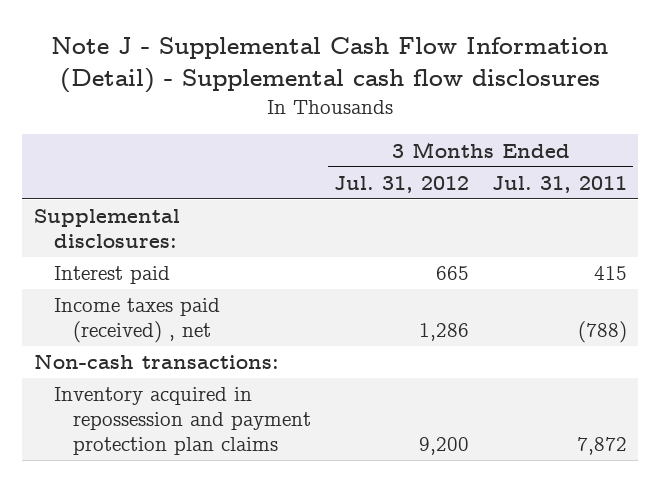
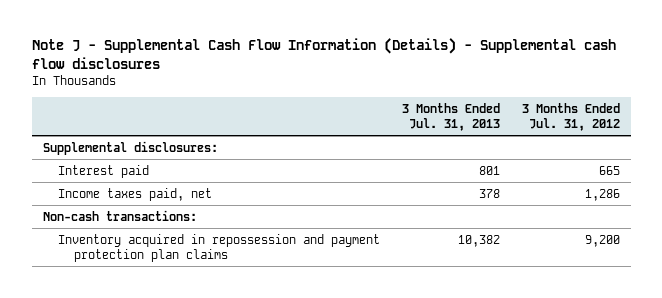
[51,37,609,94] Note J - Supplemental Cash Flow Information (Detail) - Supplemental cash flow disclosures -> [31,38,616,69] Note J - Supplemental Cash Flow Information (Details) - Supplemental cash flow disclosures
[492,175,628,193] Jul. 31, 2011 -> none
none -> [401,102,500,132] 3 Months Ended Jul. 31, 2013
[53,298,220,344] Income taxes paid (received) , net -> [58,187,213,201] Income taxes paid, net

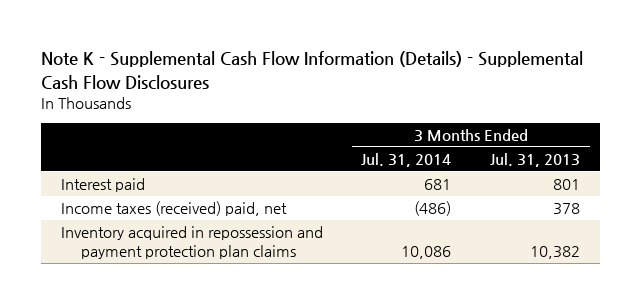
[31,38,616,69] Note J - Supplemental Cash Flow Information (Details) - Supplemental cash flow disclosures -> [41,51,584,90] Note K - Supplemental Cash Flow Information (Details) - Supplemental Cash Flow Disclosures
[521,102,620,132] 3 Months Ended Jul. 31, 2012 -> none
none -> [361,153,452,168] Jul. 31, 2014
[42,140,218,155] Supplemental disclosures: -> none
[42,209,197,221] Non-cash transactions: -> none
[58,187,213,201] Income taxes paid, net -> [60,201,287,217] Income taxes (received) paid, net

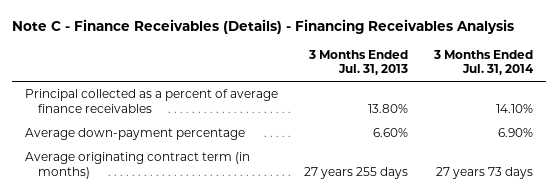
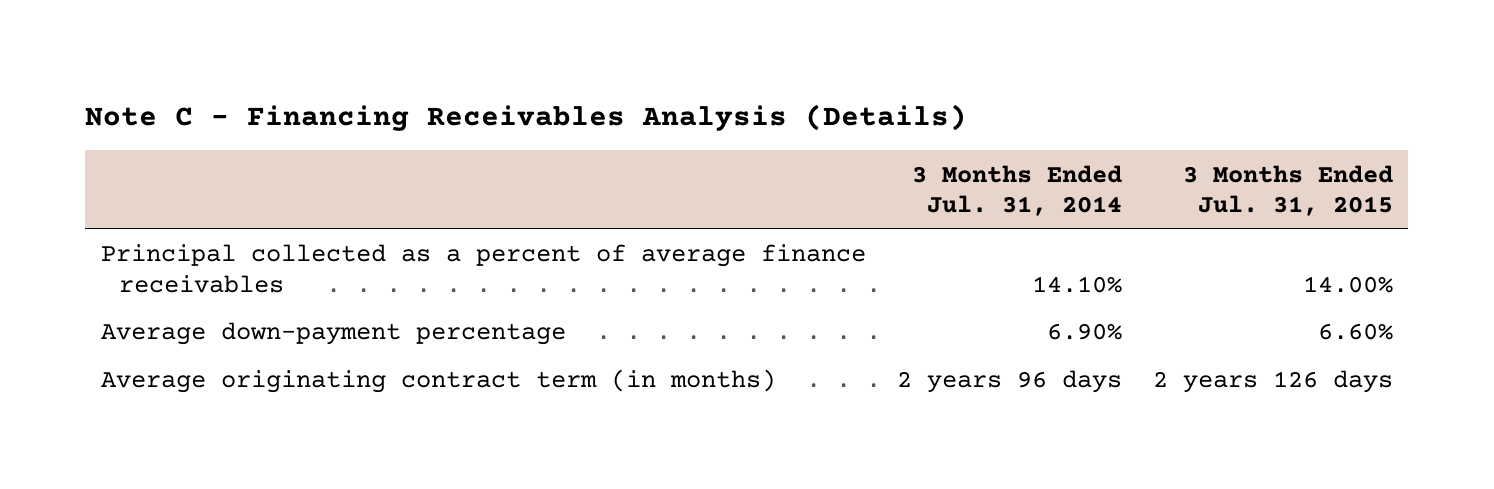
[12,18,515,34] Note C - Finance Receivables (Details) - Financing Receivables Analysis -> [85,103,968,131] Note C - Financing Receivables Analysis (Details)
[307,49,408,76] 3 Months Ended Jul. 31, 2013 -> none
none -> [1182,164,1393,217] 3 Months Ended Jul. 31, 2015
[435,166,533,179] 27 years 73 days -> [896,370,1122,394] 2 years 96 days

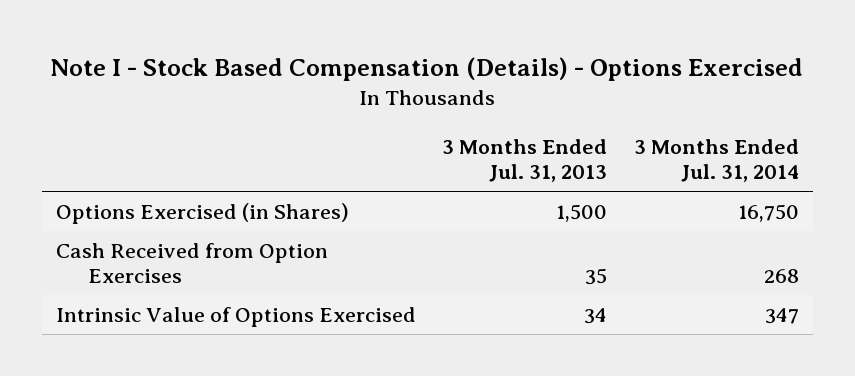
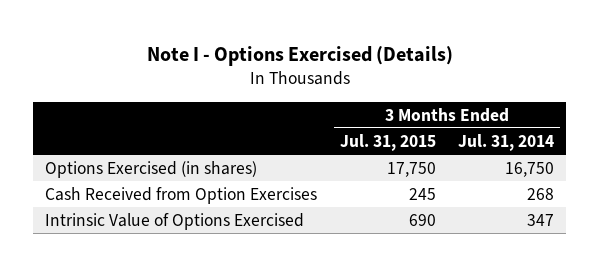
[50,56,804,81] Note I - Stock Based Compensation (Details) - Options Exercised -> [146,45,453,66] Note I - Options Exercised (Details)
[442,138,608,183] 3 Months Ended Jul. 31, 2013 -> none
none -> [339,133,436,151] Jul. 31, 2015
[55,202,349,224] Options Exercised (in Shares) -> [44,160,257,178] Options Exercised (in shares)

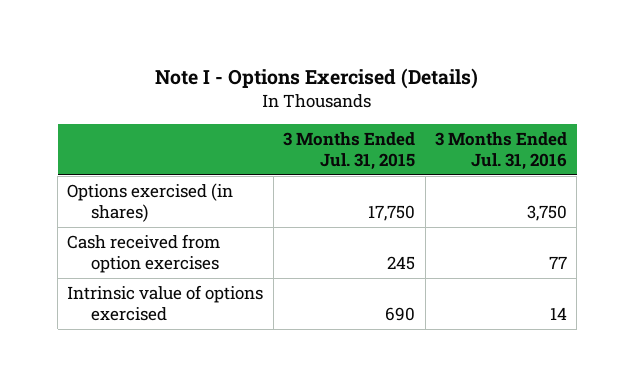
[458,133,555,151] Jul. 31, 2014 -> none
none -> [435,131,568,171] 3 Months Ended Jul. 31, 2016
[44,160,257,178] Options Exercised (in shares) -> [67,182,234,223] Options exercised (in shares)
[44,186,317,204] Cash Received from Option Exercises -> [67,233,221,274] Cash received from option exercises
[44,212,304,230] Intrinsic Value of Options Exercised -> [67,284,264,322] Intrinsic value of options exercised

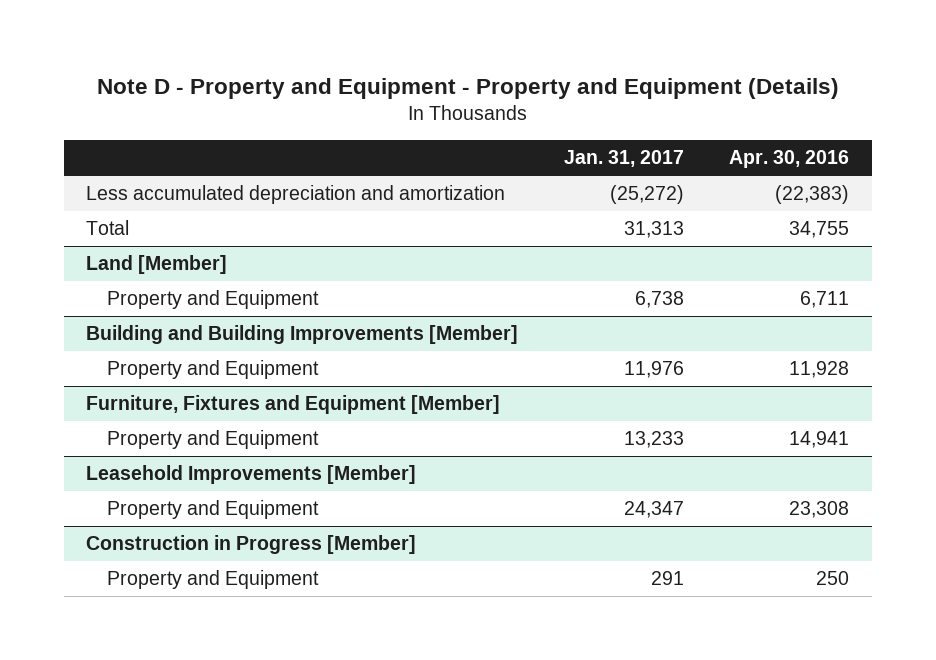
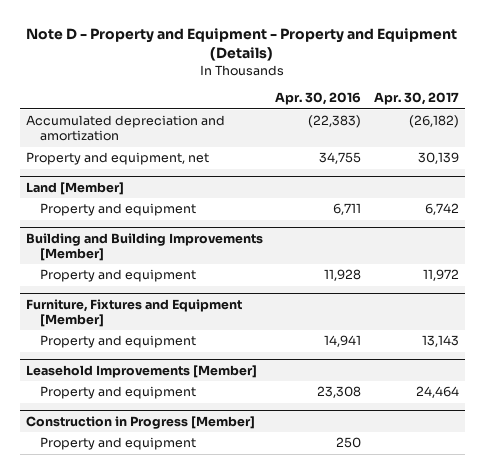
[563,150,684,168] Jan. 31, 2017 -> none
none -> [373,92,459,106] Apr. 30, 2017
[86,185,506,205] Less accumulated depreciation and amortization -> [25,115,225,142] Accumulated depreciation and amortization
[86,220,130,236] Total -> [25,152,209,166] Property and equipment, net
[106,290,319,310] Property and Equipment -> [40,203,197,217] Property and equipment
[106,360,319,380] Property and Equipment -> [40,269,197,283] Property and equipment
[106,430,319,450] Property and Equipment -> [40,335,197,349] Property and equipment
[106,500,319,520] Property and Equipment -> [40,386,197,400] Property and equipment
[106,570,319,590] Property and Equipment -> [40,437,197,451] Property and equipment

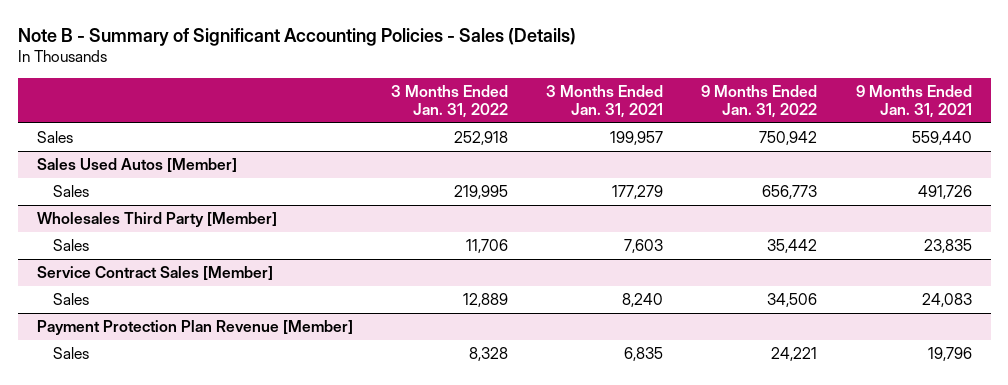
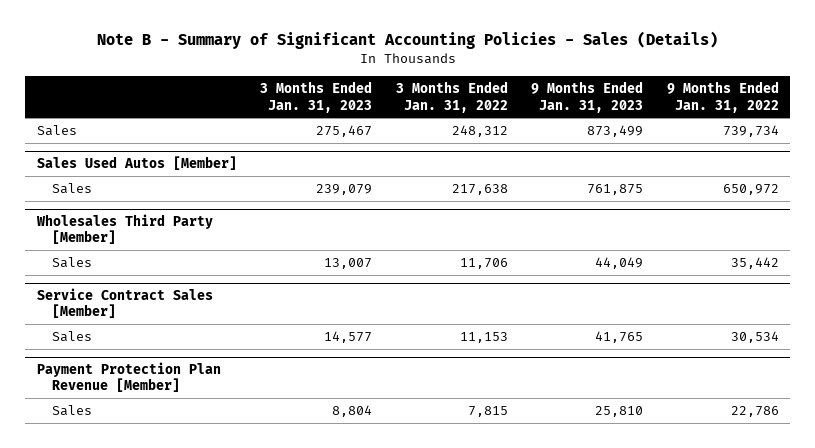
[546,85,664,118] 3 Months Ended Jan. 31, 2021 -> none
[855,85,972,118] 9 Months Ended Jan. 31, 2021 -> none
none -> [260,81,373,113] 3 Months Ended Jan. 31, 2023
none -> [531,81,644,113] 9 Months Ended Jan. 31, 2023
[453,131,508,146] 252,918 -> [451,125,508,138] 248,312
[759,131,818,146] 750,942 -> [722,125,779,138] 739,734
[453,185,508,200] 219,995 -> [451,184,508,196] 217,638
[762,185,818,200] 656,773 -> [722,184,779,196] 650,972
[462,293,508,308] 12,889 -> [459,332,508,344] 11,153
[767,293,818,308] 34,506 -> [730,331,779,344] 30,534
[468,347,508,362] 8,328 -> [467,406,508,418] 7,815
[771,347,818,362] 24,221 -> [730,406,779,418] 22,786

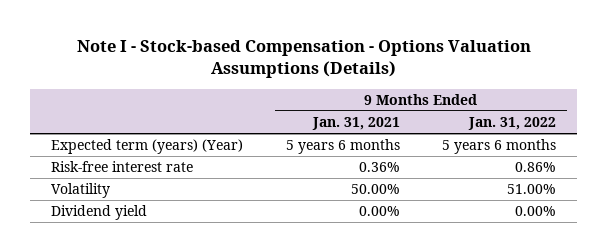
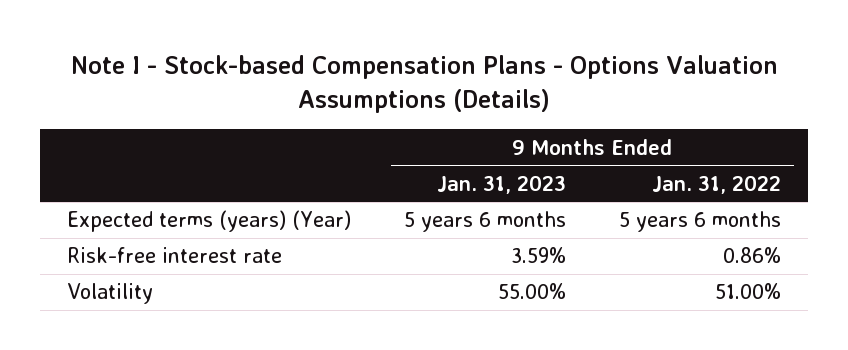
[76,40,531,79] Note I - Stock-based Compensation - Options Valuation Assumptions (Details) -> [70,54,778,113] Note I - Stock-based Compensation Plans - Options Valuation Assumptions (Details)
[311,117,400,131] Jan. 31, 2021 -> none
none -> [436,174,566,194] Jan. 31, 2023
[51,139,244,155] Expected term (years) (Year) -> [66,210,351,233] Expected terms (years) (Year)
[51,205,148,221] Dividend yield -> none

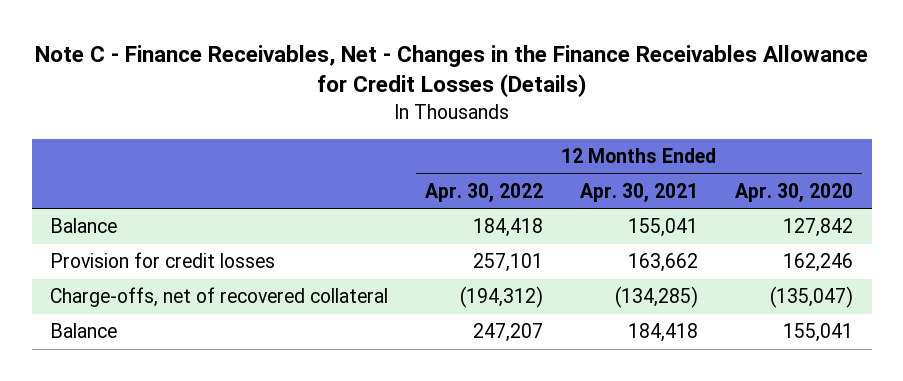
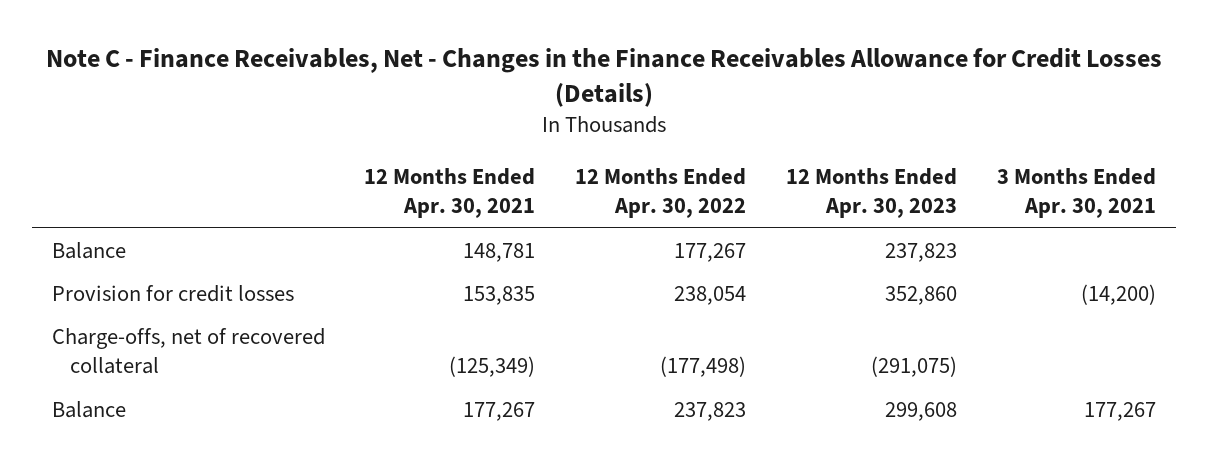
[735,182,854,203] Apr. 30, 2020 -> none
none -> [786,168,958,219] 12 Months Ended Apr. 30, 2023
none -> [996,168,1156,219] 3 Months Ended Apr. 30, 2021
[473,218,544,238] 184,418 -> [674,243,747,263] 177,267
[628,218,699,238] 155,041 -> [463,243,536,263] 148,781
[473,253,544,273] 257,101 -> [674,286,747,306] 238,054
[628,253,699,273] 163,662 -> [463,286,536,306] 153,835
[460,286,544,309] (194,312) -> [660,356,747,378] (177,498)
[615,286,699,309] (134,285) -> [449,356,536,378] (125,349)
[473,323,544,343] 247,207 -> [674,402,747,422] 237,823
[628,323,699,343] 184,418 -> [463,402,536,422] 177,267

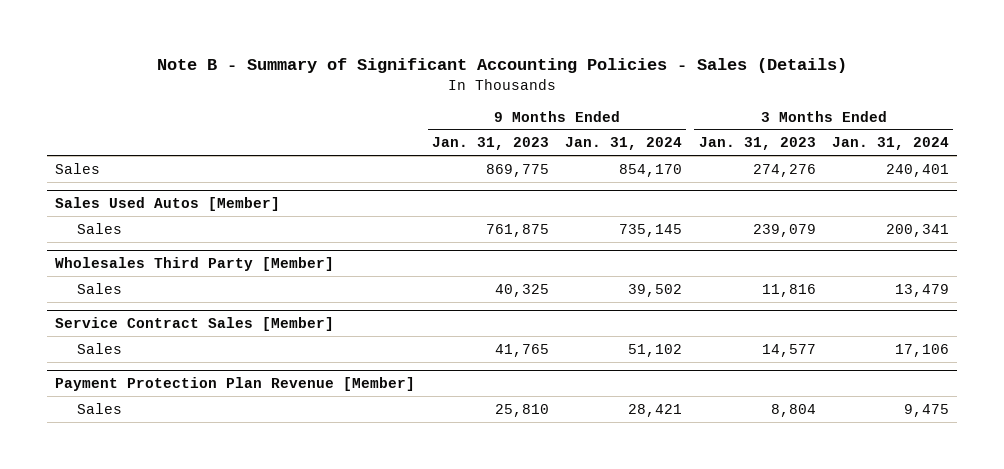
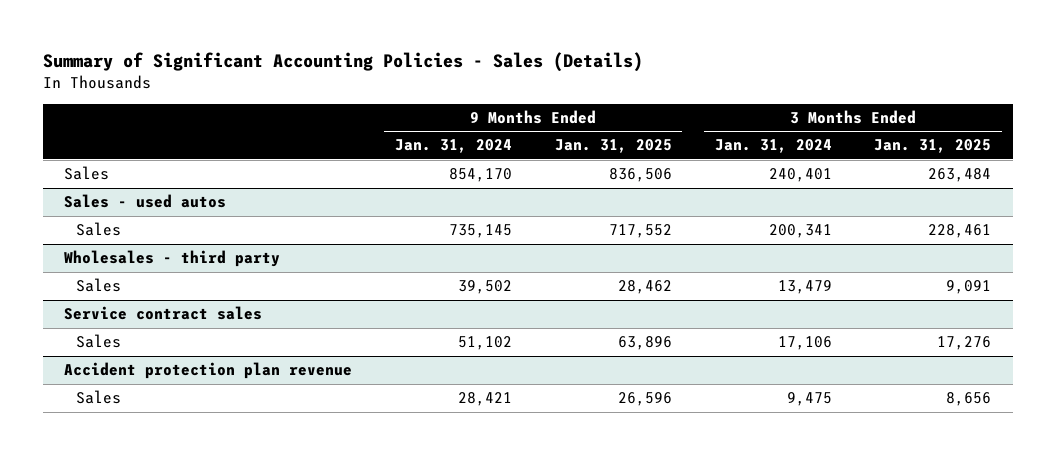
[157,57,848,73] Note B - Summary of Significant Accounting Policies - Sales (Details) -> [42,51,643,72] Summary of Significant Accounting Policies - Sales (Details)
[431,137,549,151] Jan. 31, 2023 -> none
[698,137,816,151] Jan. 31, 2023 -> none
none -> [554,139,672,154] Jan. 31, 2025
none -> [874,139,992,154] Jan. 31, 2025
[55,197,281,212] Sales Used Autos [Member] -> [64,194,227,209] Sales - used autos
[55,257,335,272] Wholesales Third Party [Member] -> [64,250,281,268] Wholesales - third party
[55,317,335,332] Service Contract Sales [Member] -> [64,306,263,321] Service contract sales
[55,377,416,392] Payment Protection Plan Revenue [Member] -> [64,362,353,380] Accident protection plan revenue

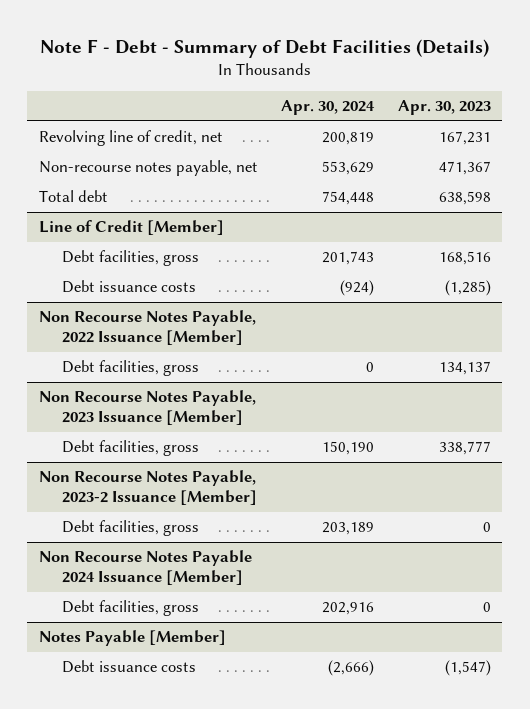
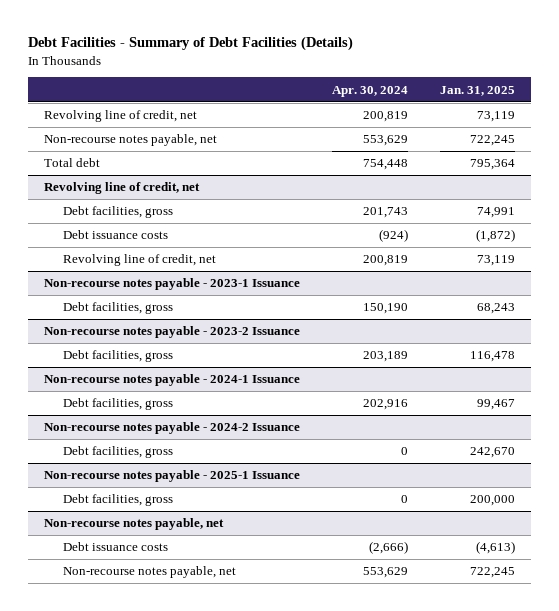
[39,38,489,58] Note F - Debt - Summary of Debt Facilities (Details) -> [27,36,353,52] Debt Facilities - Summary of Debt Facilities (Details)
[397,100,491,116] Apr. 30, 2023 -> none
none -> [440,85,516,96] Jan. 31, 2025
[38,220,224,236] Line of Credit [Member] -> [43,182,200,195] Revolving line of credit, net
[38,310,256,346] Non Recourse Notes Payable, 2022 Issuance [Member] -> none
[62,360,200,377] Debt facilities, gross -> none
none -> [62,254,216,267] Revolving line of credit, net
[38,390,256,426] Non Recourse Notes Payable, 2023 Issuance [Member] -> [43,278,300,291] Non-recourse notes payable - 2023-1 Issuance
[38,470,258,506] Non Recourse Notes Payable, 2023-2 Issuance [Member] -> [43,326,300,339] Non-recourse notes payable - 2023-2 Issuance
[38,550,252,586] Non Recourse Notes Payable 2024 Issuance [Member] -> [43,374,300,387] Non-recourse notes payable - 2024-1 Issuance
[38,630,226,647] Notes Payable [Member] -> none
none -> [43,422,300,435] Non-recourse notes payable - 2024-2 Issuance
none -> [62,446,173,459] Debt facilities, gross
none -> [43,470,300,483] Non-recourse notes payable - 2025-1 Issuance
none -> [62,494,173,507] Debt facilities, gross
none -> [43,518,224,531] Non-recourse notes payable, net
none -> [62,566,236,579] Non-recourse notes payable, net

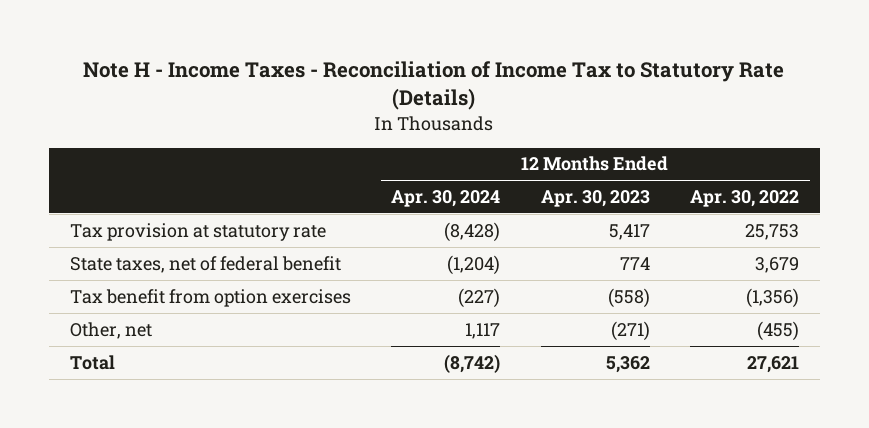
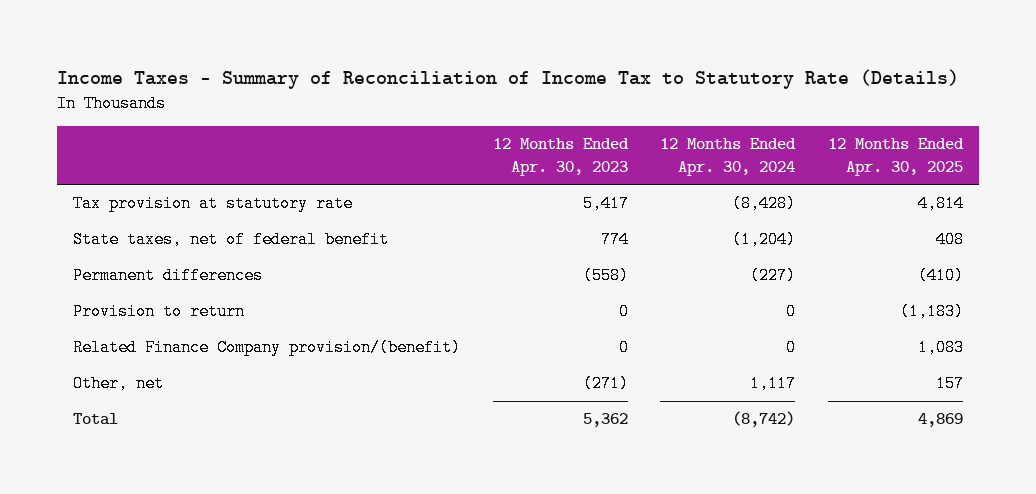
[83,61,785,111] Note H - Income Taxes - Reconciliation of Income Tax to Statutory Rate (Details) -> [56,69,959,90] Income Taxes - Summary of Reconciliation of Income Tax to Statutory Rate (Details)
[690,189,800,207] Apr. 30, 2022 -> none
none -> [827,138,964,177] 12 Months Ended Apr. 30, 2025
[69,288,351,307] Tax benefit from option exercises -> [73,267,264,285] Permanent differences
none -> [73,303,246,321] Provision to return
none -> [73,339,462,357] Related Finance Company provision/(benefit)

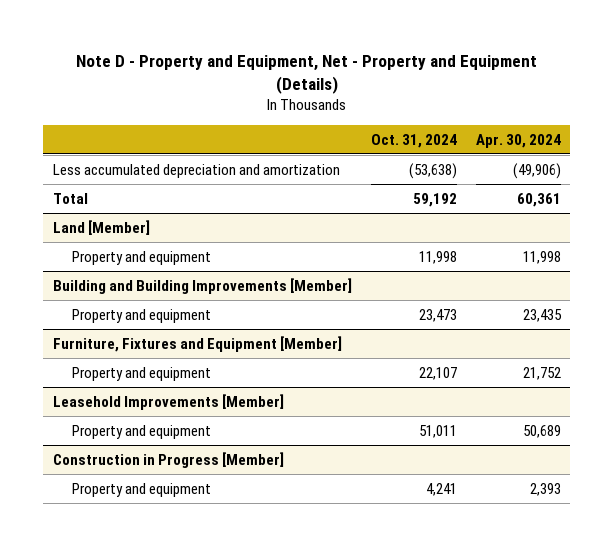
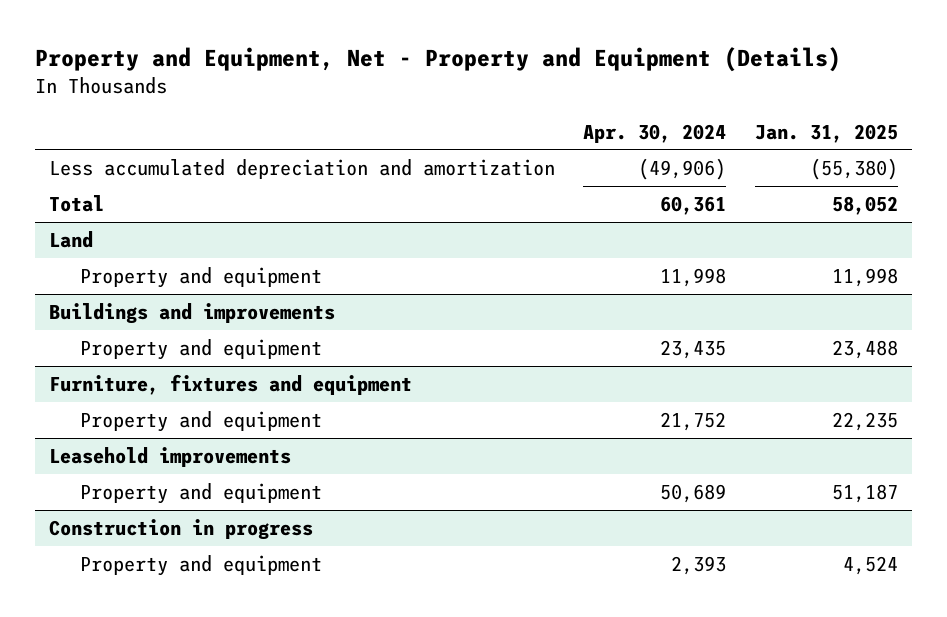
[75,54,537,94] Note D - Property and Equipment, Net - Property and Equipment (Details) -> [34,46,841,72] Property and Equipment, Net - Property and Equipment (Details)
[370,133,457,148] Oct. 31, 2024 -> none
none -> [754,123,898,143] Jan. 31, 2025
[52,219,150,235] Land [Member] -> [48,231,93,249] Land
[52,277,352,294] Building and Building Improvements [Member] -> [48,303,335,325] Buildings and improvements
[52,335,342,352] Furniture, Fixtures and Equipment [Member] -> [48,374,412,396] Furniture, fixtures and equipment
[52,393,284,410] Leasehold Improvements [Member] -> [48,447,291,468] Leasehold improvements
[52,451,284,468] Construction in Progress [Member] -> [48,519,313,541] Construction in progress

